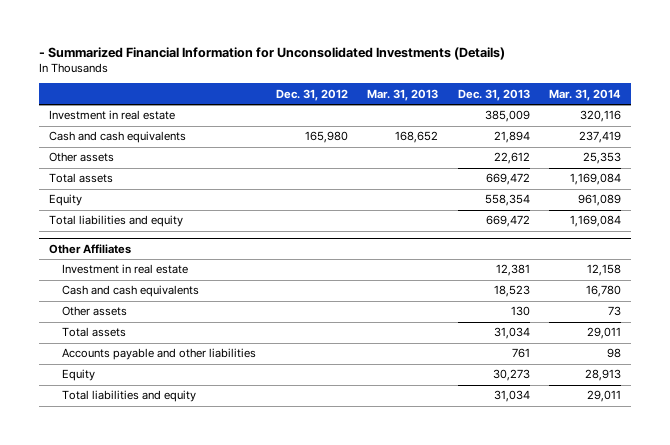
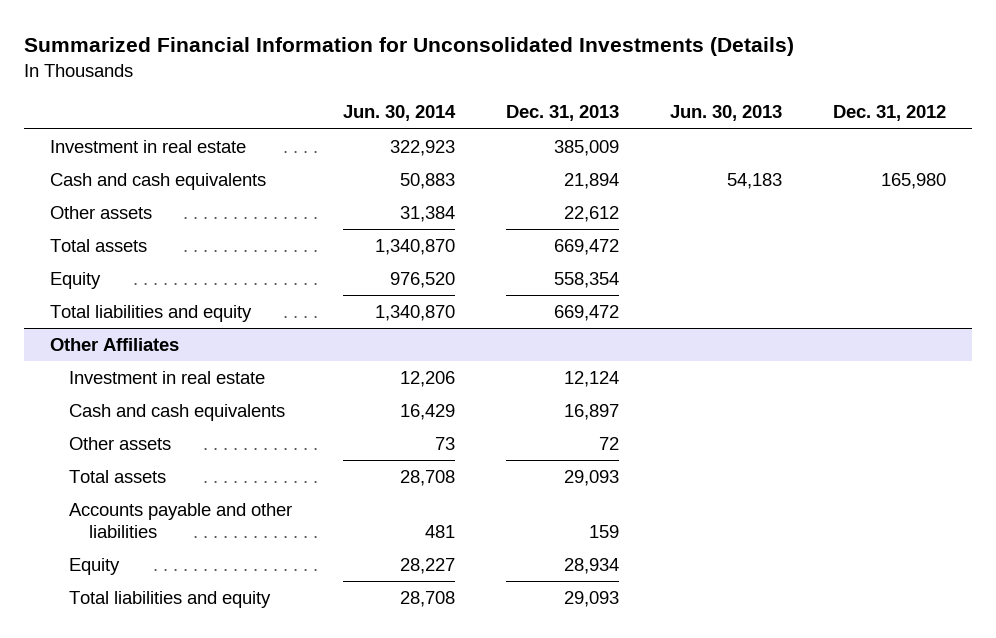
[38,46,505,60] - Summarized Financial Information for Unconsolidated Investments (Details) -> [24,37,795,57] Summarized Financial Information for Unconsolidated Investments (Details)
[367,88,439,101] Mar. 31, 2013 -> none
[549,88,622,101] Mar. 31, 2014 -> none
none -> [343,105,457,122] Jun. 30, 2014
none -> [670,105,783,122] Jun. 30, 2013
[495,264,530,277] 12,381 -> [564,370,620,387] 12,124
[493,285,530,298] 18,523 -> [564,403,620,420] 16,897
[510,306,530,317] 130 -> [599,436,620,450] 72
[493,327,530,340] 31,034 -> [564,469,620,486] 29,093
[511,348,530,359] 761 -> [589,525,620,539] 159
[492,369,530,382] 30,273 -> [564,557,620,574] 28,934
[493,390,530,403] 31,034 -> [564,590,620,607] 29,093

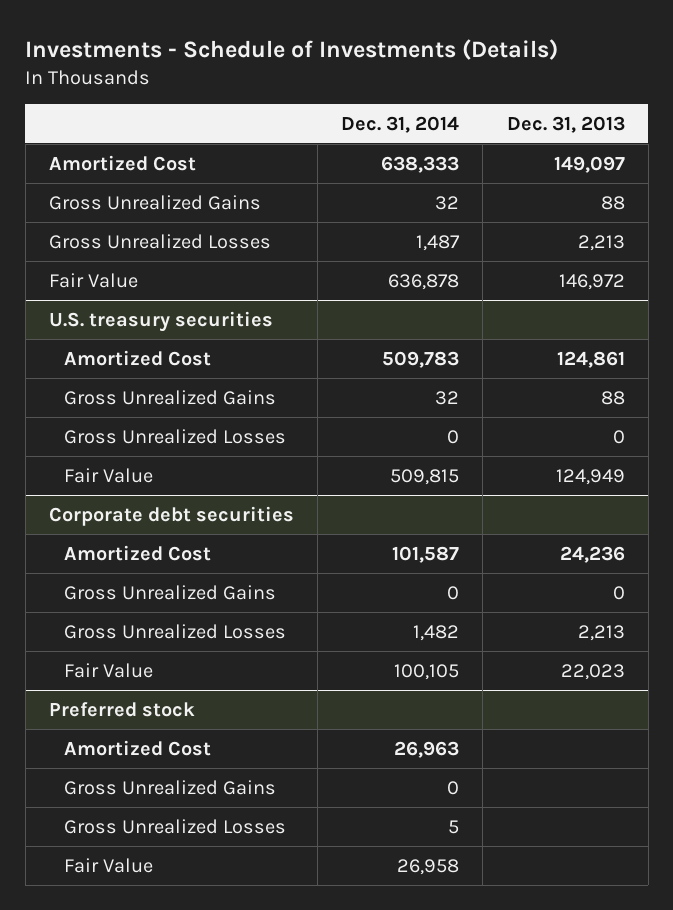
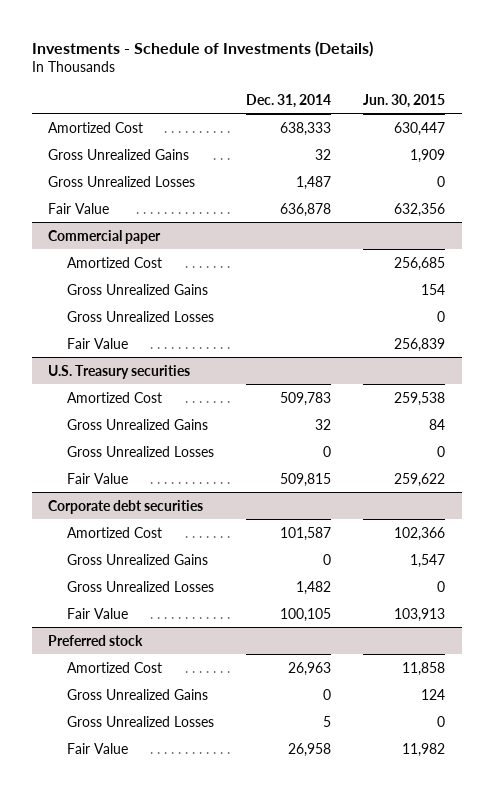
[506,115,625,133] Dec. 31, 2013 -> none
none -> [363,93,446,108] Jun. 30, 2015
none -> [48,229,162,244] Commercial paper
none -> [67,256,163,268] Amortized Cost
none -> [67,283,209,295] Gross Unrealized Gains
none -> [67,310,215,322] Gross Unrealized Losses
none -> [67,337,129,349] Fair Value
[48,310,273,332] U.S. treasury securities -> [48,364,191,379] U.S. Treasury securities

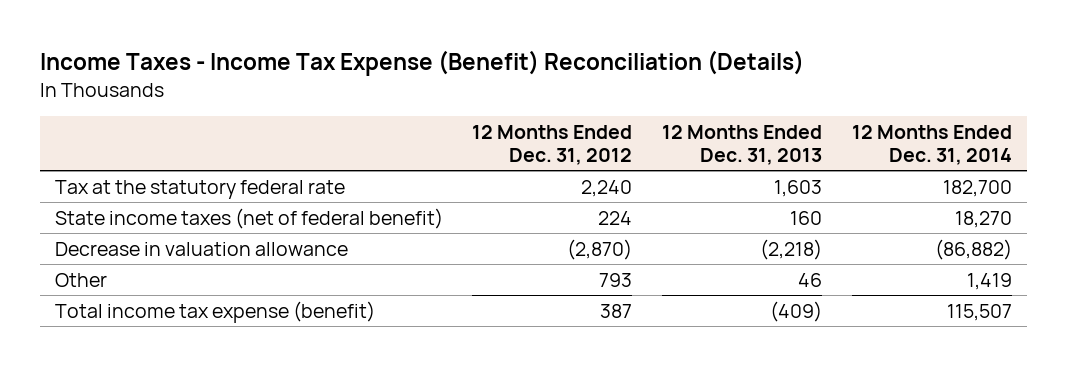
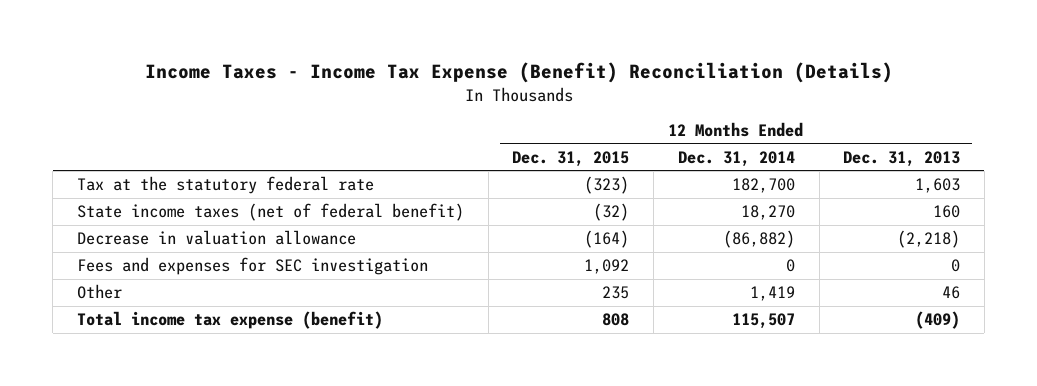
[472,125,633,165] 12 Months Ended Dec. 31, 2012 -> none
none -> [512,150,630,167] Dec. 31, 2015
none -> [76,257,428,276] Fees and expenses for SEC investigation

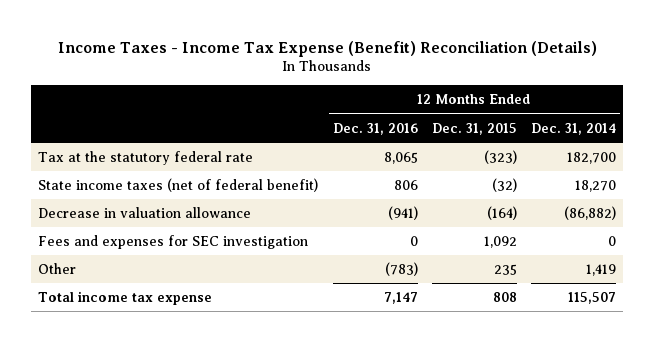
[843,150,961,167] Dec. 31, 2013 -> none
none -> [332,122,418,135] Dec. 31, 2016
[76,311,383,330] Total income tax expense (benefit) -> [38,290,213,305] Total income tax expense

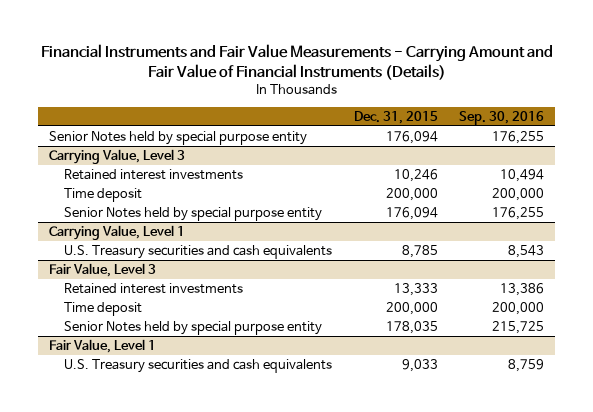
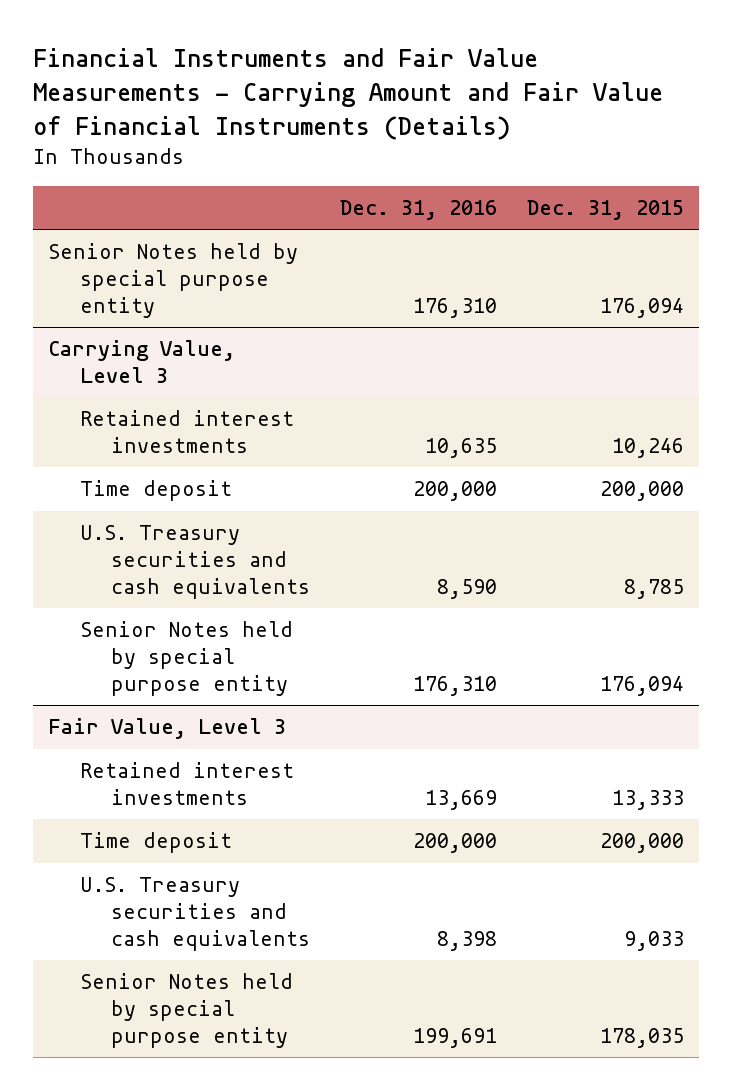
[459,110,545,125] Sep. 30, 2016 -> none
none -> [340,200,498,221] Dec. 31, 2016
[48,225,185,241] Carrying Value, Level 1 -> none
[64,207,323,222] Senior Notes held by special purpose entity -> [79,621,293,696] Senior Notes held by special purpose entity
[48,339,156,354] Fair Value, Level 1 -> none
[64,321,323,336] Senior Notes held by special purpose entity -> [79,973,293,1048] Senior Notes held by special purpose entity

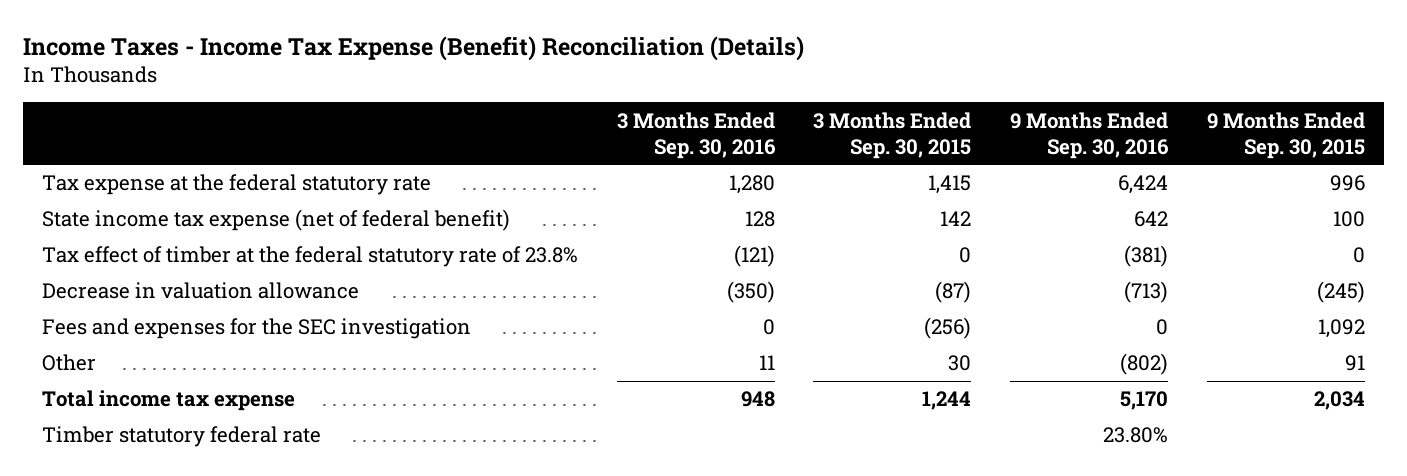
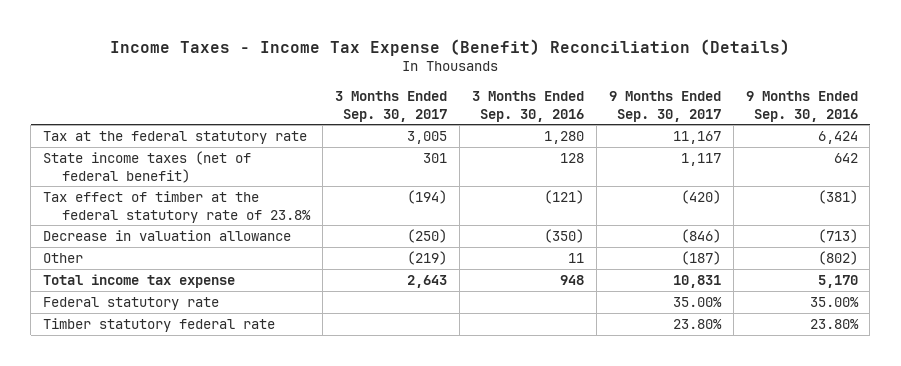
[813,111,972,159] 3 Months Ended Sep. 30, 2015 -> none
[1206,111,1365,159] 9 Months Ended Sep. 30, 2015 -> none
none -> [335,90,448,122] 3 Months Ended Sep. 30, 2017
none -> [608,90,721,122] 9 Months Ended Sep. 30, 2017
[42,174,432,196] Tax expense at the federal statutory rate -> [43,130,308,144] Tax at the federal statutory rate
[42,209,511,232] State income tax expense (net of federal benefit) -> [43,150,252,183] State income taxes (net of federal benefit)
[42,318,472,340] Fees and expenses for the SEC investigation -> none
none -> [43,296,220,310] Federal statutory rate

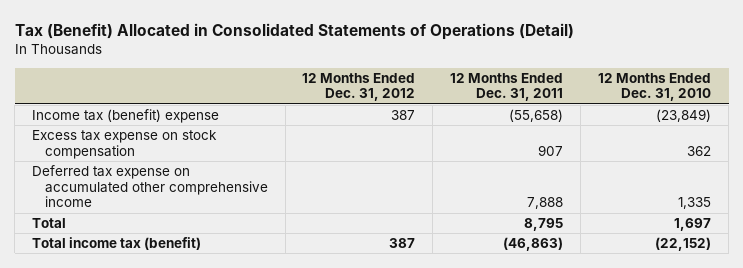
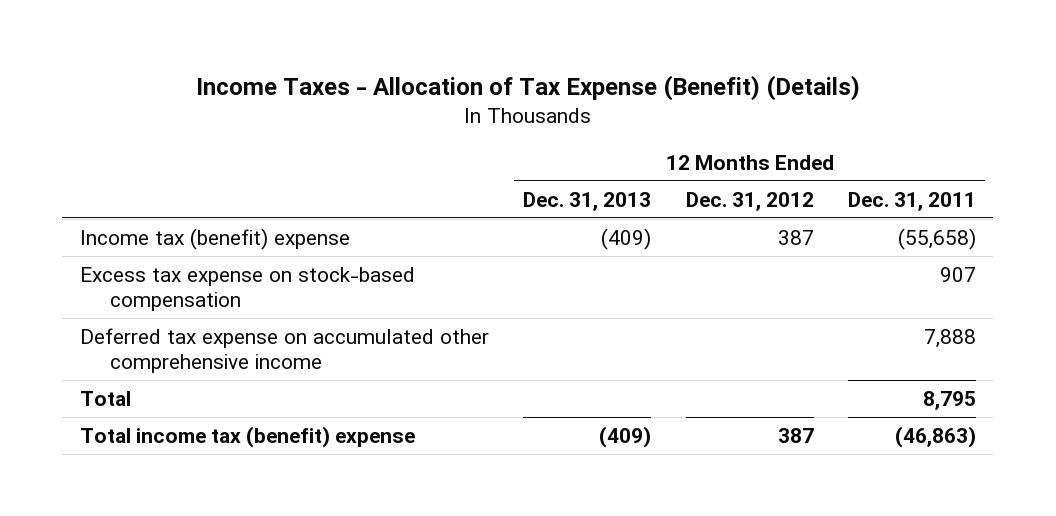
[14,22,574,40] Tax (Benefit) Allocated in Consolidated Statements of Operations (Detail) -> [195,74,860,101] Income Taxes - Allocation of Tax Expense (Benefit) (Details)
[598,72,712,102] 12 Months Ended Dec. 31, 2010 -> none
none -> [523,191,652,211] Dec. 31, 2013
[32,130,218,159] Excess tax expense on stock compensation -> [79,266,415,311] Excess tax expense on stock-based compensation
[32,237,202,251] Total income tax (benefit) -> [79,425,415,448] Total income tax (benefit) expense

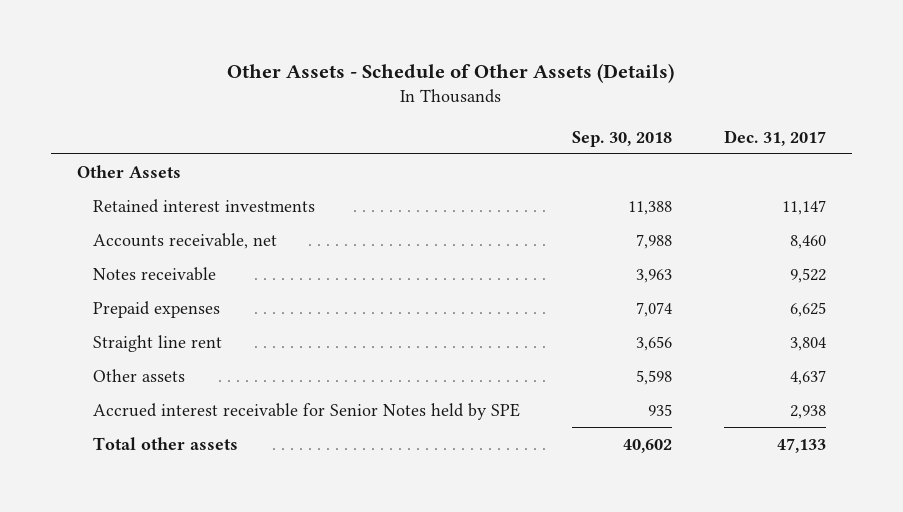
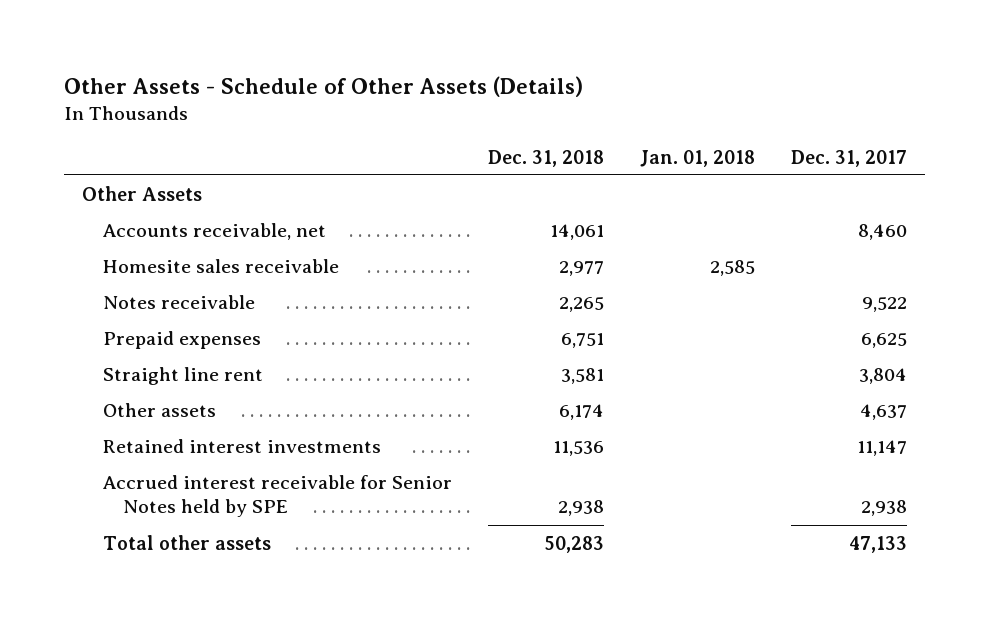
[571,130,672,147] Sep. 30, 2018 -> none
none -> [487,149,604,167] Dec. 31, 2018
none -> [640,149,756,167] Jan. 01, 2018
none -> [102,258,339,273] Homesite sales receivable
[92,198,315,213] Retained interest investments -> [102,438,381,453] Retained interest investments

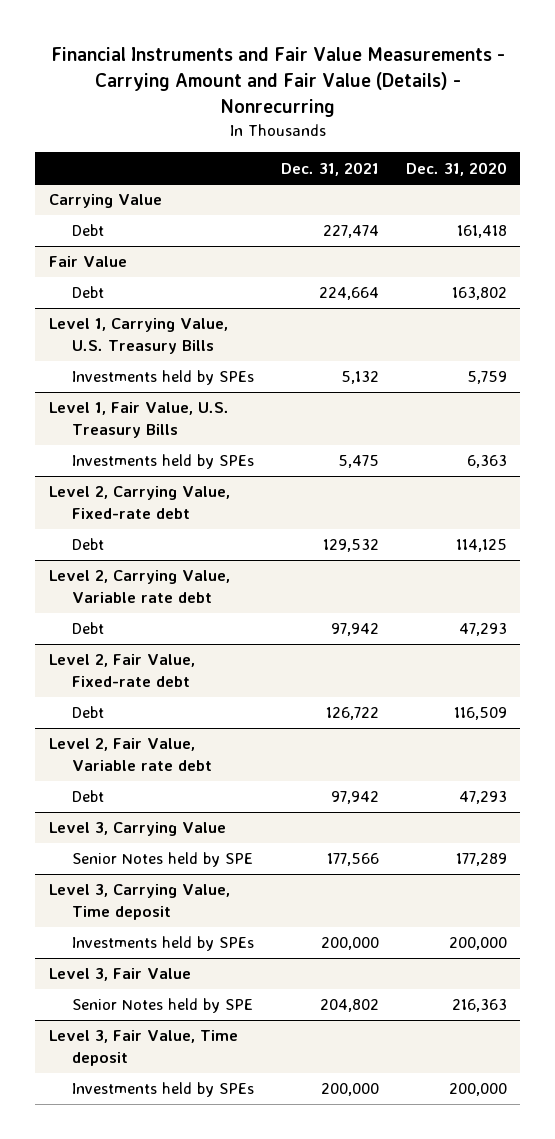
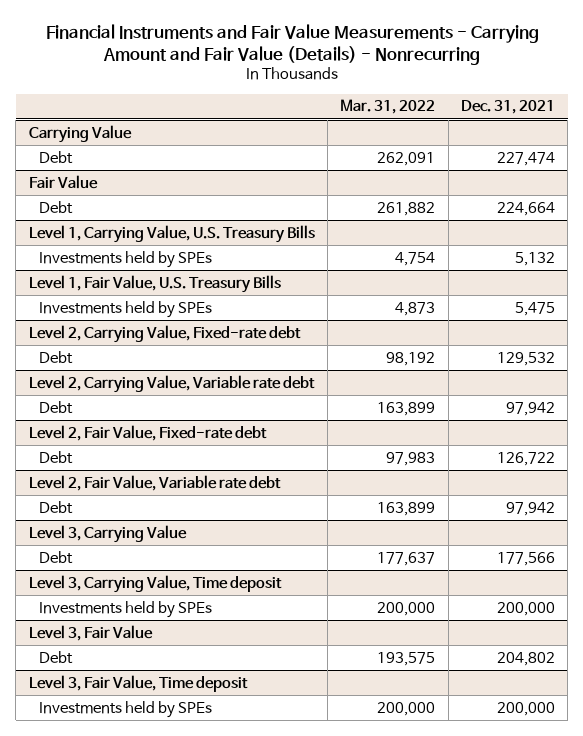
[405,161,507,176] Dec. 31, 2020 -> none
none -> [340,99,436,115] Mar. 31, 2022
[72,852,254,868] Senior Notes held by SPE -> [39,550,74,564] Debt
[72,998,254,1014] Senior Notes held by SPE -> [39,650,74,664] Debt

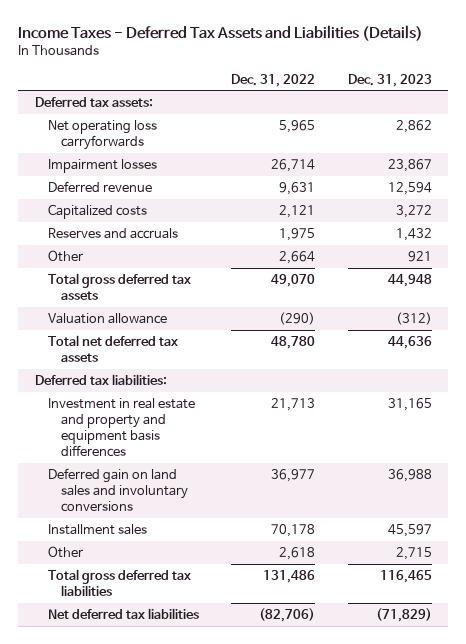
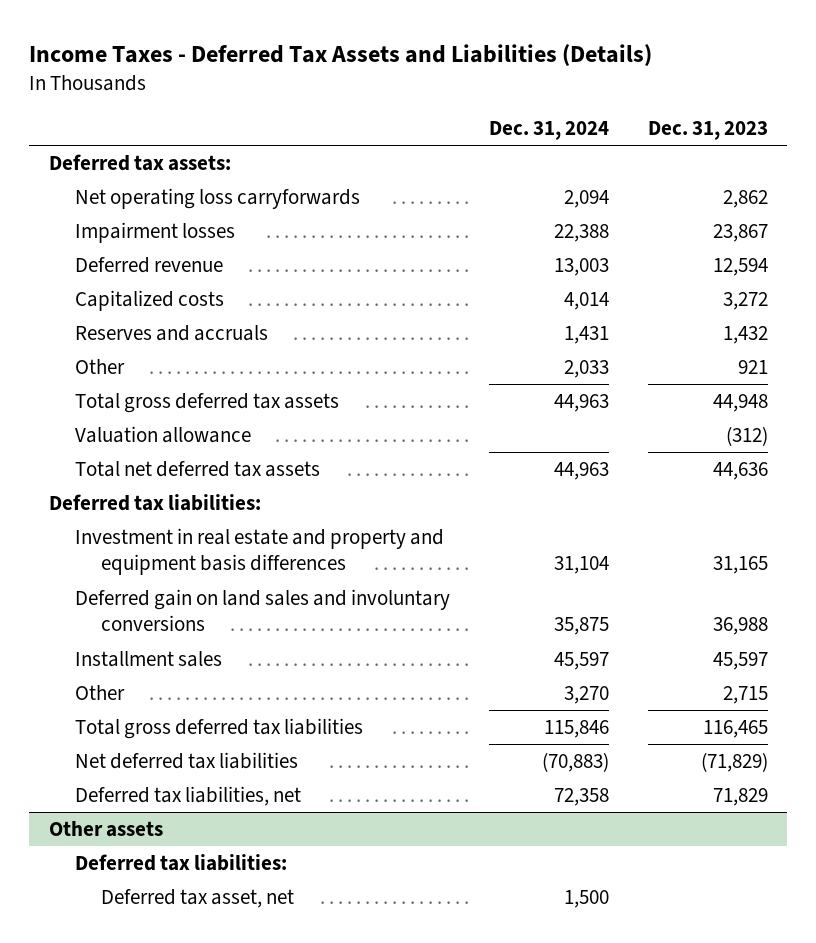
[231,73,316,87] Dec. 31, 2022 -> none
none -> [488,120,609,140] Dec. 31, 2024
none -> [74,786,301,807] Deferred tax liabilities, net
none -> [48,821,163,838] Other assets
none -> [74,854,287,872] Deferred tax liabilities:
none -> [101,889,295,909] Deferred tax asset, net

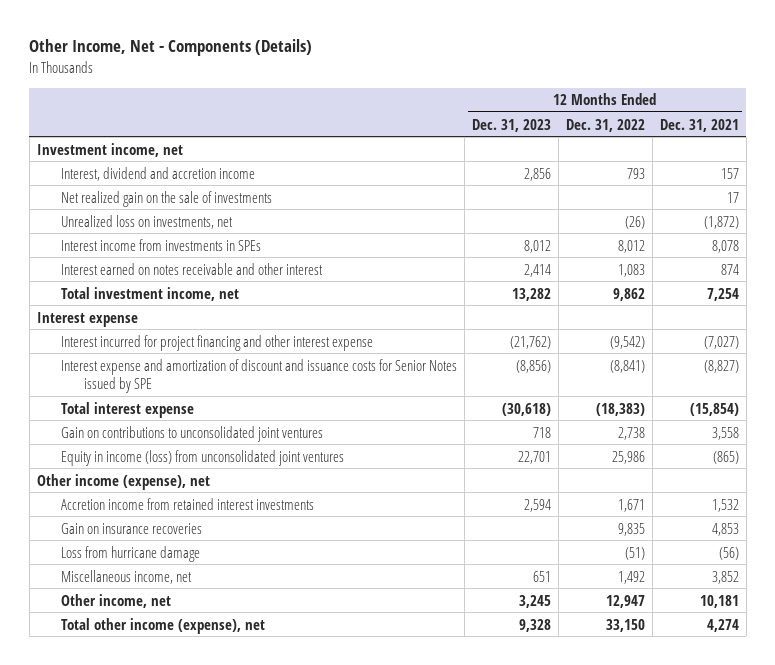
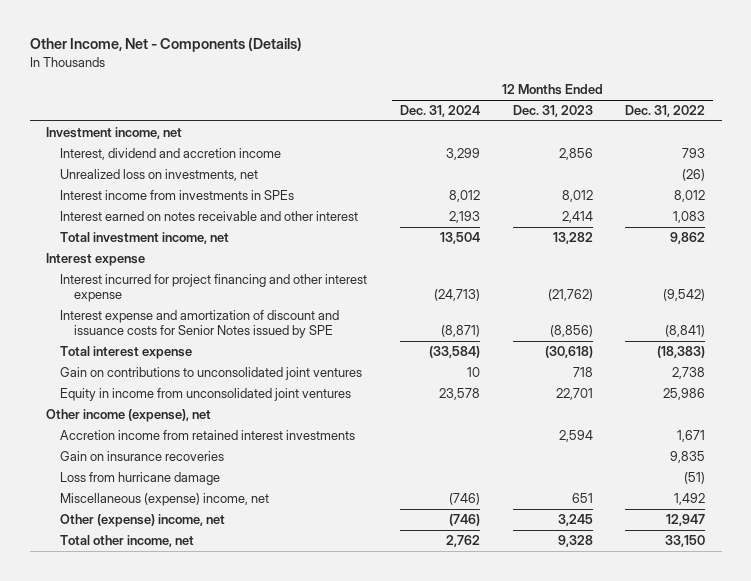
[659,118,739,132] Dec. 31, 2021 -> none
none -> [399,105,480,118] Dec. 31, 2024
[60,190,272,207] Net realized gain on the sale of investments -> none
[60,449,344,466] Equity in income (loss) from unconsolidated joint ventures -> [60,387,352,401] Equity in income from unconsolidated joint ventures
[60,569,192,584] Miscellaneous income, net -> [60,492,270,506] Miscellaneous (expense) income, net
[60,593,171,608] Other income, net -> [60,513,226,527] Other (expense) income, net
[60,617,265,634] Total other income (expense), net -> [60,534,195,547] Total other income, net

